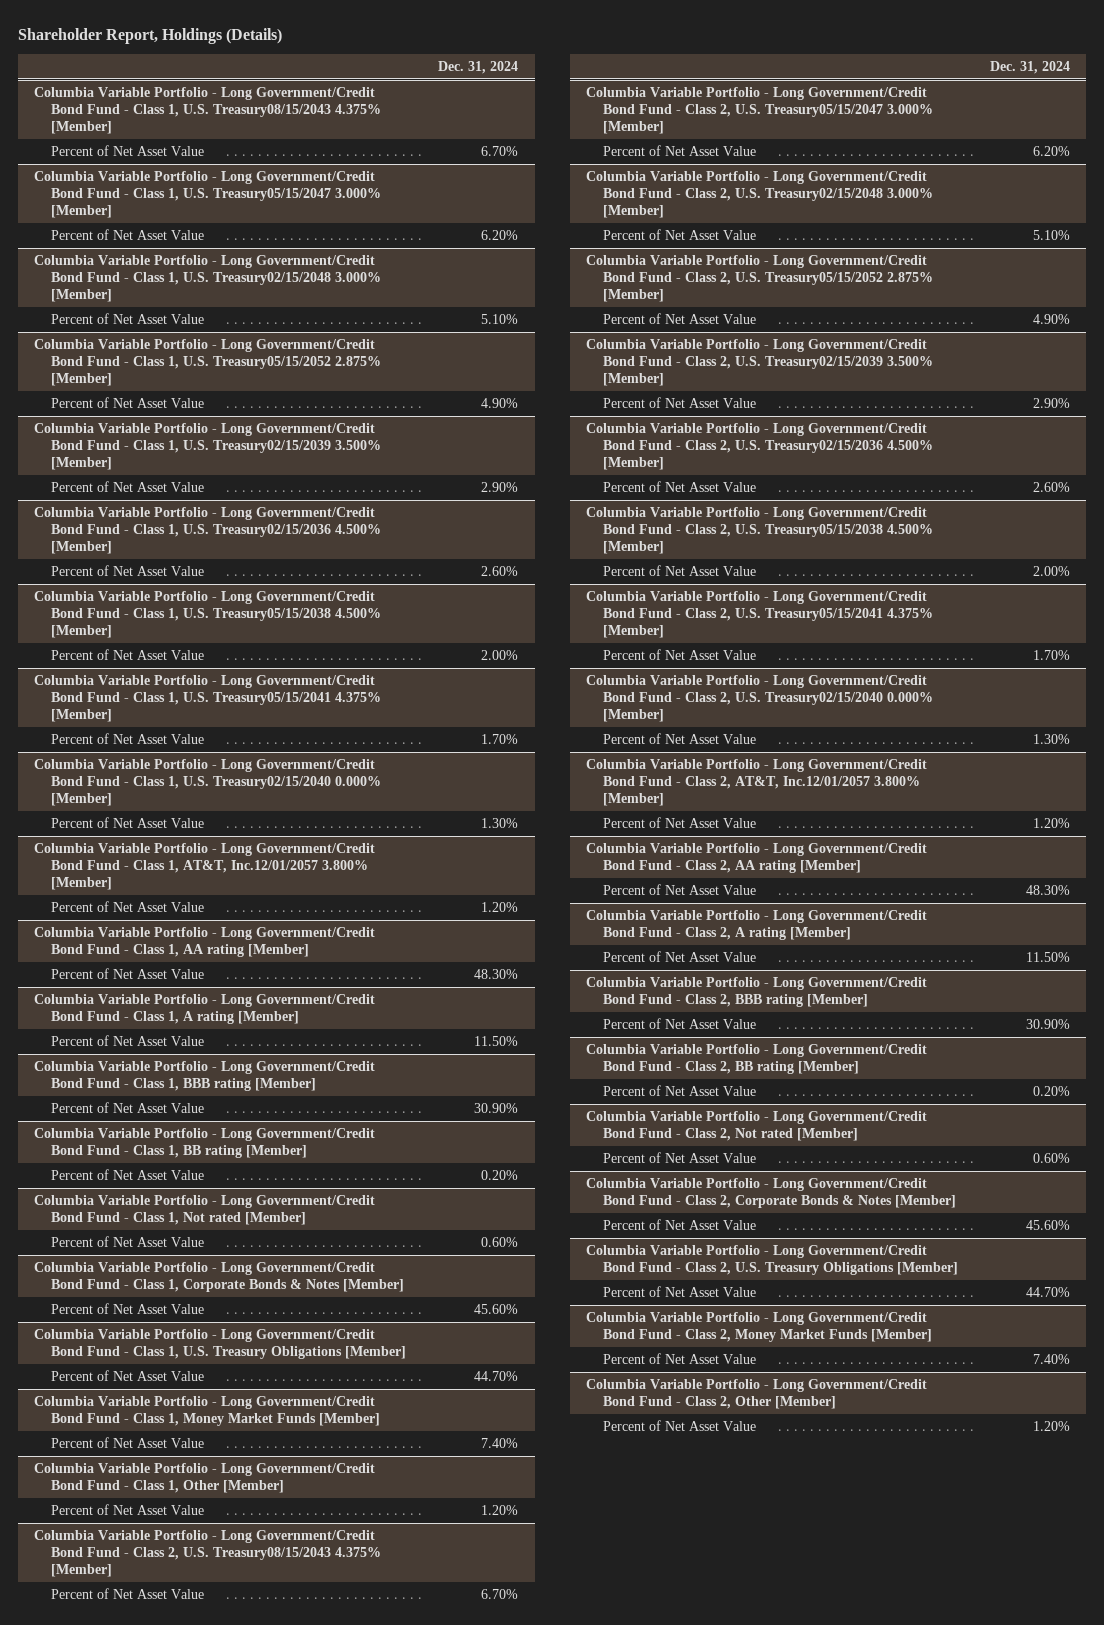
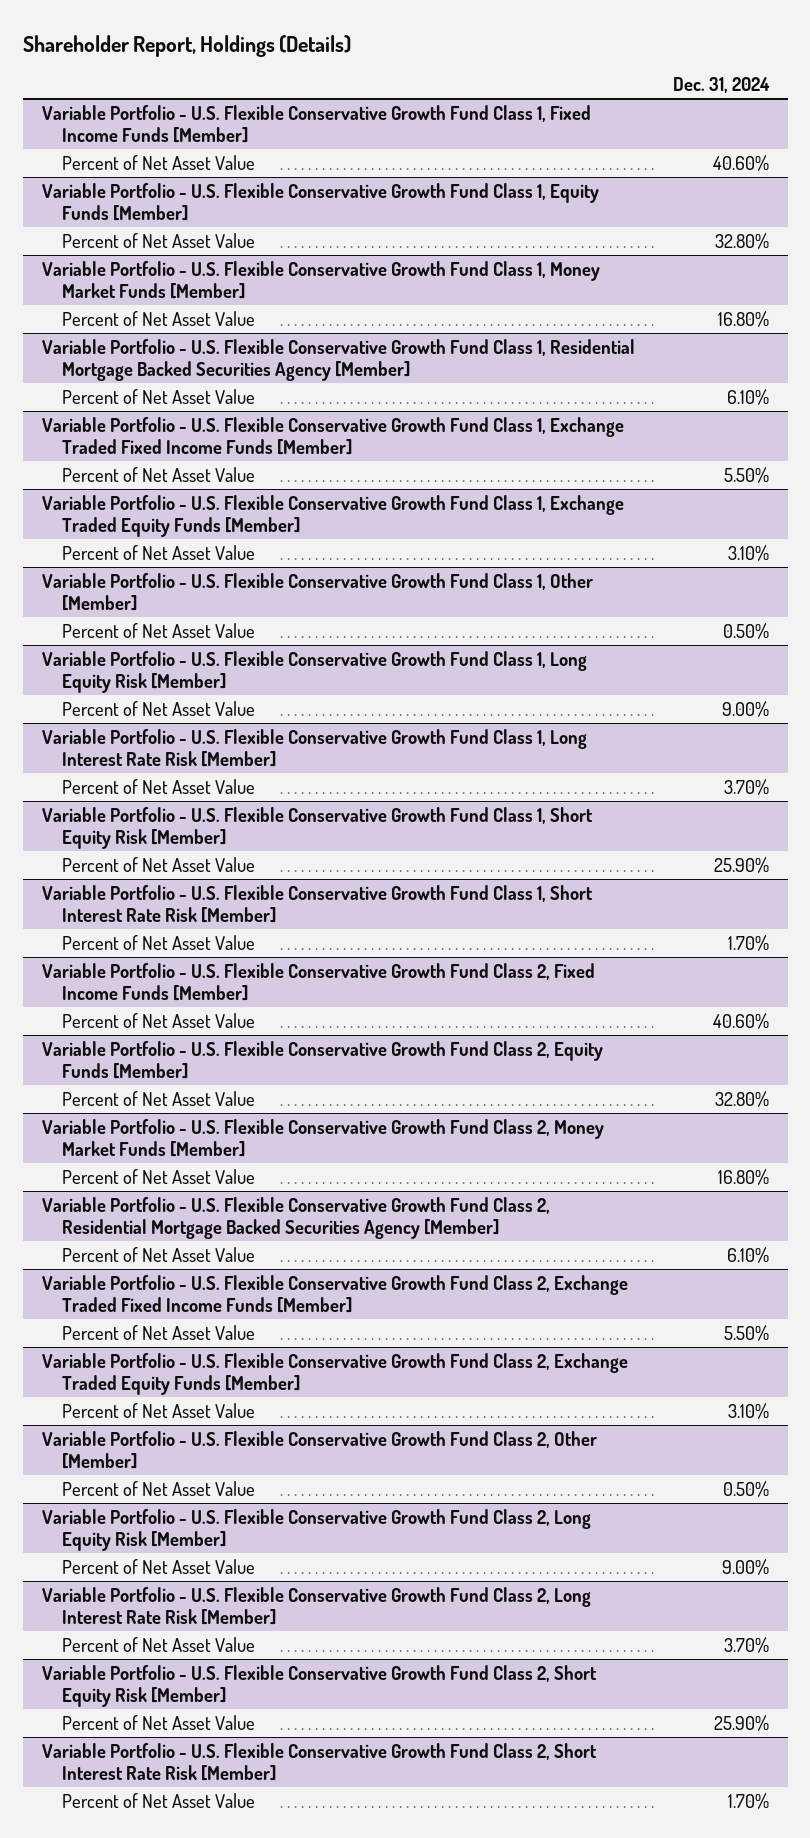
[34,87,381,134] Columbia Variable Portfolio - Long Government/Credit Bond Fund - Class 1, U.S. Treasury08/15/2043 4.375% [Member] -> none
[34,171,381,218] Columbia Variable Portfolio - Long Government/Credit Bond Fund - Class 1, U.S. Treasury05/15/2047 3.000% [Member] -> none
[34,255,381,302] Columbia Variable Portfolio - Long Government/Credit Bond Fund - Class 1, U.S. Treasury02/15/2048 3.000% [Member] -> none
[34,339,381,386] Columbia Variable Portfolio - Long Government/Credit Bond Fund - Class 1, U.S. Treasury05/15/2052 2.875% [Member] -> none
[34,423,381,470] Columbia Variable Portfolio - Long Government/Credit Bond Fund - Class 1, U.S. Treasury02/15/2039 3.500% [Member] -> none
[34,507,381,554] Columbia Variable Portfolio - Long Government/Credit Bond Fund - Class 1, U.S. Treasury02/15/2036 4.500% [Member] -> none
[34,591,381,638] Columbia Variable Portfolio - Long Government/Credit Bond Fund - Class 1, U.S. Treasury05/15/2038 4.500% [Member] -> none
[34,675,381,722] Columbia Variable Portfolio - Long Government/Credit Bond Fund - Class 1, U.S. Treasury05/15/2041 4.375% [Member] -> none
none -> [41,104,591,143] Variable Portfolio - U.S. Flexible Conservative Growth Fund Class 1, Fixed Income Funds [Member]
[481,146,519,157] 6.70% -> [712,154,769,171] 40.60%
none -> [41,182,599,221] Variable Portfolio - U.S. Flexible Conservative Growth Fund Class 1, Equity Funds [Member]
[481,230,519,241] 6.20% -> [714,232,769,249] 32.80%
none -> [41,260,600,299] Variable Portfolio - U.S. Flexible Conservative Growth Fund Class 1, Money Market Funds [Member]
[481,314,519,325] 5.10% -> [717,310,769,327] 16.80%
none -> [41,338,635,381] Variable Portfolio - U.S. Flexible Conservative Growth Fund Class 1, Residential Mortgage Backed Securities Agency [Member]
[481,398,519,409] 4.90% -> [726,388,769,405] 6.10%
none -> [41,416,624,455] Variable Portfolio - U.S. Flexible Conservative Growth Fund Class 1, Exchange Traded Fixed Income Funds [Member]
[481,482,519,493] 2.90% -> [723,466,769,483] 5.50%
none -> [41,494,624,537] Variable Portfolio - U.S. Flexible Conservative Growth Fund Class 1, Exchange Traded Equity Funds [Member]
[481,566,519,577] 2.60% -> [727,544,769,561] 3.10%
none -> [41,572,593,611] Variable Portfolio - U.S. Flexible Conservative Growth Fund Class 1, Other [Member]
[481,650,519,661] 2.00% -> [722,622,769,639] 0.50%
none -> [41,650,587,693] Variable Portfolio - U.S. Flexible Conservative Growth Fund Class 1, Long Equity Risk [Member]
none -> [62,700,256,716] Percent of Net Asset Value
none -> [41,728,587,767] Variable Portfolio - U.S. Flexible Conservative Growth Fund Class 1, Long Interest Rate Risk [Member]
none -> [62,778,256,794] Percent of Net Asset Value
none -> [41,806,593,849] Variable Portfolio - U.S. Flexible Conservative Growth Fund Class 1, Short Equity Risk [Member]
none -> [62,856,256,872] Percent of Net Asset Value
none -> [41,884,593,923] Variable Portfolio - U.S. Flexible Conservative Growth Fund Class 1, Short Interest Rate Risk [Member]
[34,759,381,806] Columbia Variable Portfolio - Long Government/Credit Bond Fund - Class 1, U.S. Treasury02/15/2040 0.000% [Member] -> none
[34,843,376,890] Columbia Variable Portfolio - Long Government/Credit Bond Fund - Class 1, AT&T, Inc.12/01/2057 3.800% [Member] -> none
[34,927,376,957] Columbia Variable Portfolio - Long Government/Credit Bond Fund - Class 1, AA rating [Member] -> none
[34,994,376,1024] Columbia Variable Portfolio - Long Government/Credit Bond Fund - Class 1, A rating [Member] -> none
[34,1061,376,1091] Columbia Variable Portfolio - Long Government/Credit Bond Fund - Class 1, BBB rating [Member] -> none
[34,1128,376,1158] Columbia Variable Portfolio - Long Government/Credit Bond Fund - Class 1, BB rating [Member] -> none
[34,1195,376,1225] Columbia Variable Portfolio - Long Government/Credit Bond Fund - Class 1, Not rated [Member] -> none
[34,1262,404,1292] Columbia Variable Portfolio - Long Government/Credit Bond Fund - Class 1, Corporate Bonds & Notes [Member] -> none
[34,1329,406,1359] Columbia Variable Portfolio - Long Government/Credit Bond Fund - Class 1, U.S. Treasury Obligations [Member] -> none
[34,1396,380,1426] Columbia Variable Portfolio - Long Government/Credit Bond Fund - Class 1, Money Market Funds [Member] -> none
[34,1463,376,1493] Columbia Variable Portfolio - Long Government/Credit Bond Fund - Class 1, Other [Member] -> none
[50,1504,204,1516] Percent of Net Asset Value -> none
[34,1530,381,1577] Columbia Variable Portfolio - Long Government/Credit Bond Fund - Class 2, U.S. Treasury08/15/2043 4.375% [Member] -> none
[50,1588,204,1600] Percent of Net Asset Value -> none
[585,87,933,134] Columbia Variable Portfolio - Long Government/Credit Bond Fund - Class 2, U.S. Treasury05/15/2047 3.000% [Member] -> none
[602,145,756,157] Percent of Net Asset Value -> none
[585,171,933,218] Columbia Variable Portfolio - Long Government/Credit Bond Fund - Class 2, U.S. Treasury02/15/2048 3.000% [Member] -> none
[602,229,756,241] Percent of Net Asset Value -> none
[585,255,933,302] Columbia Variable Portfolio - Long Government/Credit Bond Fund - Class 2, U.S. Treasury05/15/2052 2.875% [Member] -> none
[602,313,756,325] Percent of Net Asset Value -> none
[585,339,933,386] Columbia Variable Portfolio - Long Government/Credit Bond Fund - Class 2, U.S. Treasury02/15/2039 3.500% [Member] -> none
[602,397,756,409] Percent of Net Asset Value -> none
[585,423,933,470] Columbia Variable Portfolio - Long Government/Credit Bond Fund - Class 2, U.S. Treasury02/15/2036 4.500% [Member] -> none
[602,481,756,493] Percent of Net Asset Value -> none
[585,507,933,554] Columbia Variable Portfolio - Long Government/Credit Bond Fund - Class 2, U.S. Treasury05/15/2038 4.500% [Member] -> none
[602,565,756,577] Percent of Net Asset Value -> none
[585,591,933,638] Columbia Variable Portfolio - Long Government/Credit Bond Fund - Class 2, U.S. Treasury05/15/2041 4.375% [Member] -> none
none -> [41,962,595,1001] Variable Portfolio - U.S. Flexible Conservative Growth Fund Class 2, Fixed Income Funds [Member]
[481,818,519,829] 1.30% -> [712,1012,769,1029] 40.60%
none -> [41,1040,603,1079] Variable Portfolio - U.S. Flexible Conservative Growth Fund Class 2, Equity Funds [Member]
[481,902,519,913] 1.20% -> [714,1090,769,1107] 32.80%
none -> [41,1118,604,1157] Variable Portfolio - U.S. Flexible Conservative Growth Fund Class 2, Money Market Funds [Member]
[474,969,519,980] 48.30% -> [717,1168,769,1185] 16.80%
none -> [41,1196,550,1239] Variable Portfolio - U.S. Flexible Conservative Growth Fund Class 2, Residential Mortgage Backed Securities Agency [Member]
[474,1036,519,1047] 11.50% -> [726,1246,769,1263] 6.10%
none -> [41,1274,628,1313] Variable Portfolio - U.S. Flexible Conservative Growth Fund Class 2, Exchange Traded Fixed Income Funds [Member]
[474,1103,519,1114] 30.90% -> [723,1324,769,1341] 5.50%
none -> [41,1352,628,1395] Variable Portfolio - U.S. Flexible Conservative Growth Fund Class 2, Exchange Traded Equity Funds [Member]
[481,1170,519,1181] 0.20% -> [727,1402,769,1419] 3.10%
none -> [41,1430,597,1469] Variable Portfolio - U.S. Flexible Conservative Growth Fund Class 2, Other [Member]
[481,1237,519,1248] 0.60% -> [722,1480,769,1497] 0.50%
none -> [41,1508,591,1551] Variable Portfolio - U.S. Flexible Conservative Growth Fund Class 2, Long Equity Risk [Member]
[474,1304,519,1315] 45.60% -> [721,1558,769,1575] 9.00%
none -> [41,1586,591,1625] Variable Portfolio - U.S. Flexible Conservative Growth Fund Class 2, Long Interest Rate Risk [Member]
[474,1371,519,1382] 44.70% -> [723,1636,769,1653] 3.70%
none -> [41,1664,597,1707] Variable Portfolio - U.S. Flexible Conservative Growth Fund Class 2, Short Equity Risk [Member]
[481,1438,519,1449] 7.40% -> [713,1714,769,1731] 25.90%
none -> [41,1742,597,1781] Variable Portfolio - U.S. Flexible Conservative Growth Fund Class 2, Short Interest Rate Risk [Member]
[585,675,933,722] Columbia Variable Portfolio - Long Government/Credit Bond Fund - Class 2, U.S. Treasury02/15/2040 0.000% [Member] -> none
[602,733,756,745] Percent of Net Asset Value -> none
[585,759,927,806] Columbia Variable Portfolio - Long Government/Credit Bond Fund - Class 2, AT&T, Inc.12/01/2057 3.800% [Member] -> none
[602,817,756,829] Percent of Net Asset Value -> none
[585,843,927,873] Columbia Variable Portfolio - Long Government/Credit Bond Fund - Class 2, AA rating [Member] -> none
[602,884,756,896] Percent of Net Asset Value -> none
[585,910,927,940] Columbia Variable Portfolio - Long Government/Credit Bond Fund - Class 2, A rating [Member] -> none
[602,951,756,963] Percent of Net Asset Value -> none
[585,977,927,1007] Columbia Variable Portfolio - Long Government/Credit Bond Fund - Class 2, BBB rating [Member] -> none
[602,1018,756,1030] Percent of Net Asset Value -> none
[585,1044,927,1074] Columbia Variable Portfolio - Long Government/Credit Bond Fund - Class 2, BB rating [Member] -> none
[602,1085,756,1097] Percent of Net Asset Value -> none
[585,1111,927,1141] Columbia Variable Portfolio - Long Government/Credit Bond Fund - Class 2, Not rated [Member] -> none
[602,1152,756,1164] Percent of Net Asset Value -> none
[585,1178,956,1208] Columbia Variable Portfolio - Long Government/Credit Bond Fund - Class 2, Corporate Bonds & Notes [Member] -> none
[602,1219,756,1231] Percent of Net Asset Value -> none
[585,1245,958,1275] Columbia Variable Portfolio - Long Government/Credit Bond Fund - Class 2, U.S. Treasury Obligations [Member] -> none
[602,1286,756,1298] Percent of Net Asset Value -> none
[585,1312,932,1342] Columbia Variable Portfolio - Long Government/Credit Bond Fund - Class 2, Money Market Funds [Member] -> none
[602,1353,756,1365] Percent of Net Asset Value -> none
[585,1379,927,1409] Columbia Variable Portfolio - Long Government/Credit Bond Fund - Class 2, Other [Member] -> none
[602,1420,756,1432] Percent of Net Asset Value -> none

